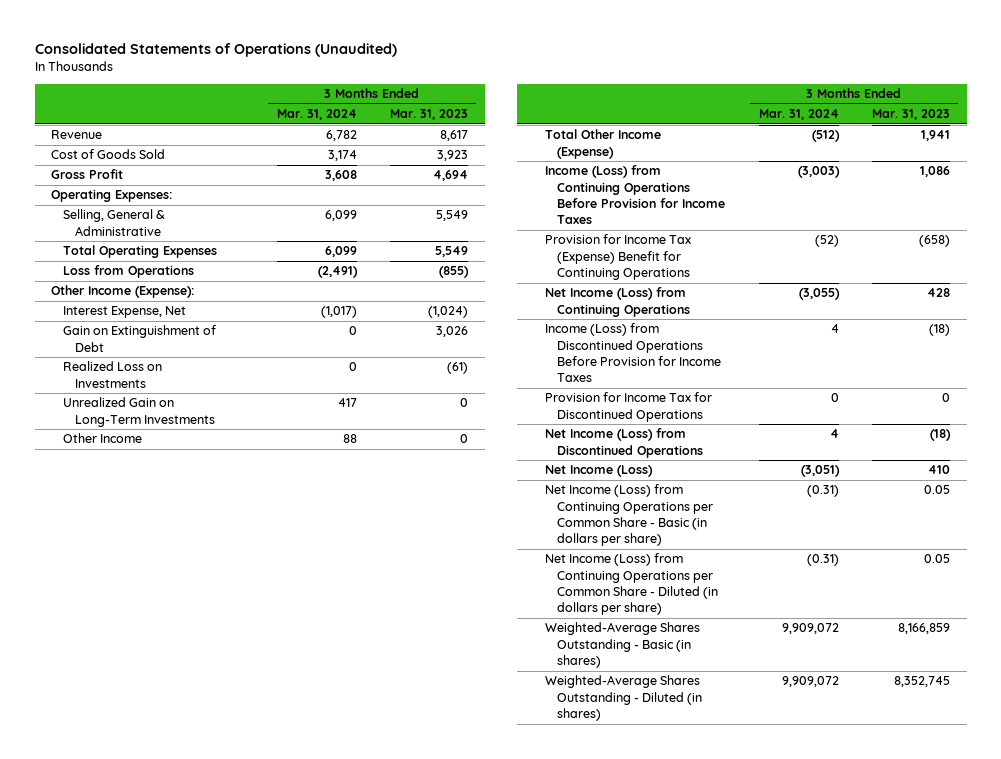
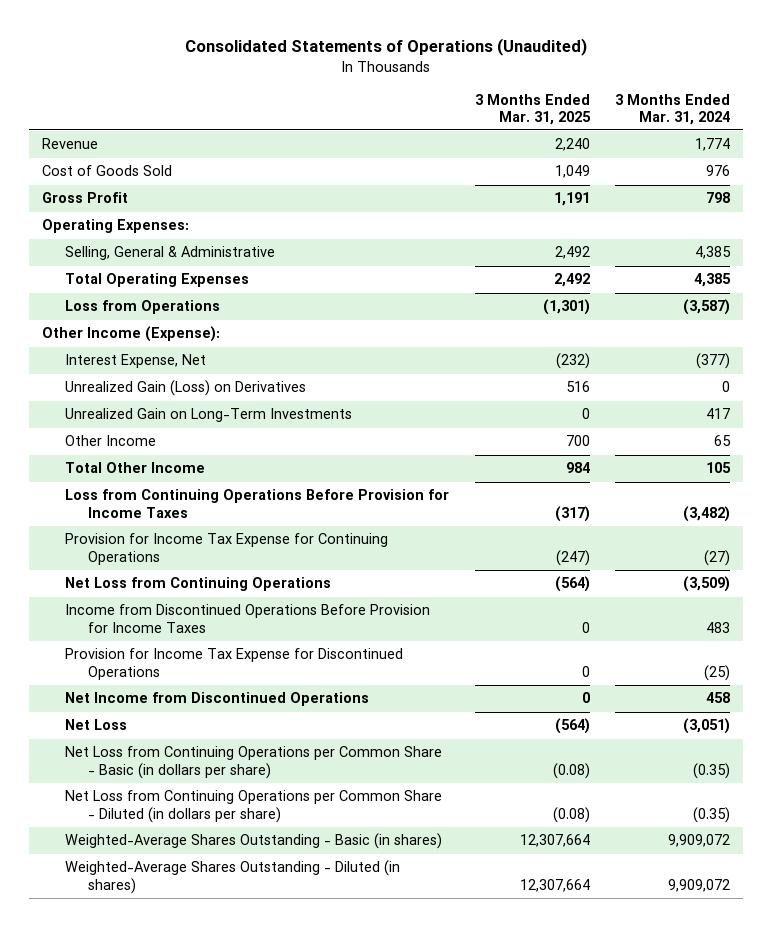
[390,109,469,121] Mar. 31, 2023 -> none
none -> [474,93,591,125] 3 Months Ended Mar. 31, 2025
[325,130,357,142] 6,782 -> [695,138,731,152] 1,774
[327,150,357,162] 3,174 -> [706,165,731,177] 976
[324,170,357,182] 3,608 -> [706,192,731,204] 798
[324,210,357,222] 6,099 -> [695,246,732,260] 4,385
[324,246,357,258] 6,099 -> [694,273,732,288] 4,385
[317,266,358,279] (2,491) -> [683,299,731,316] (3,587)
[63,325,217,352] Gain on Extinguishment of Debt -> none
[63,361,163,388] Realized Loss on Investments -> none
[320,306,357,319] (1,017) -> [696,353,731,370] (377)
none -> [65,380,307,397] Unrealized Gain (Loss) on Derivatives
[342,434,357,444] 88 -> [714,435,732,447] 65
[545,129,662,159] Total Other Income (Expense) -> [65,462,206,474] Total Other Income
[811,130,840,143] (512) -> [706,462,732,474] 105
[545,165,726,225] Income (Loss) from Continuing Operations Before Provision for Income Taxes -> [65,489,450,518] Loss from Continuing Operations Before Provision for Income Taxes
[797,166,840,179] (3,003) -> [683,505,731,522] (3,482)
[545,234,692,281] Provision for Income Tax (Expense) Benefit for Continuing Operations -> [65,533,389,565] Provision for Income Tax Expense for Continuing Operations
[814,235,839,248] (52) -> [704,549,731,566] (27)
[545,287,691,317] Net Income (Loss) from Continuing Operations -> [65,577,332,592] Net Loss from Continuing Operations
[798,288,840,301] (3,055) -> [683,576,731,593] (3,509)
[545,323,722,383] Income (Loss) from Discontinued Operations Before Provision for Income Taxes -> [65,604,431,633] Income from Discontinued Operations Before Provision for Income Taxes
[830,324,839,334] 4 -> [706,621,731,633] 483
[545,392,713,422] Provision for Income Tax for Discontinued Operations -> [65,648,404,680] Provision for Income Tax Expense for Discontinued Operations
[830,393,839,403] 0 -> [704,664,731,681] (25)
[545,428,704,458] Net Income (Loss) from Discontinued Operations -> [65,692,370,707] Net Income from Discontinued Operations
[829,429,839,439] 4 -> [706,692,731,704] 458
[545,465,654,478] Net Income (Loss) -> [65,719,128,731] Net Loss
[545,484,714,547] Net Income (Loss) from Continuing Operations per Common Share - Basic (in dollars per share) -> [65,746,443,779] Net Loss from Continuing Operations per Common Share - Basic (in dollars per share)
[806,485,839,498] (0.31) -> [693,762,731,779] (0.35)
[545,553,719,616] Net Income (Loss) from Continuing Operations per Common Share - Diluted (in dollars per share) -> [65,790,443,823] Net Loss from Continuing Operations per Common Share - Diluted (in dollars per share)
[806,554,839,567] (0.31) -> [693,806,731,823] (0.35)

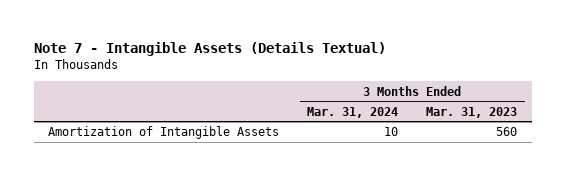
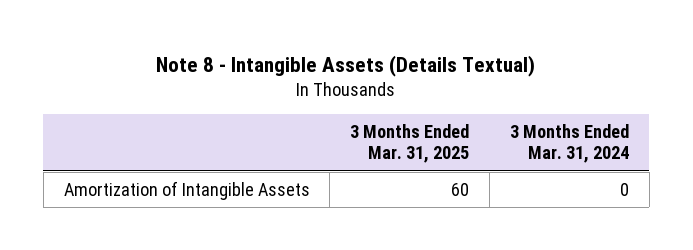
[33,41,386,56] Note 7 - Intangible Assets (Details Textual) -> [156,54,536,77] Note 8 - Intangible Assets (Details Textual)
[426,106,518,118] Mar. 31, 2023 -> none
none -> [350,124,470,164] 3 Months Ended Mar. 31, 2025
[384,127,399,137] 10 -> [619,183,629,197] 0

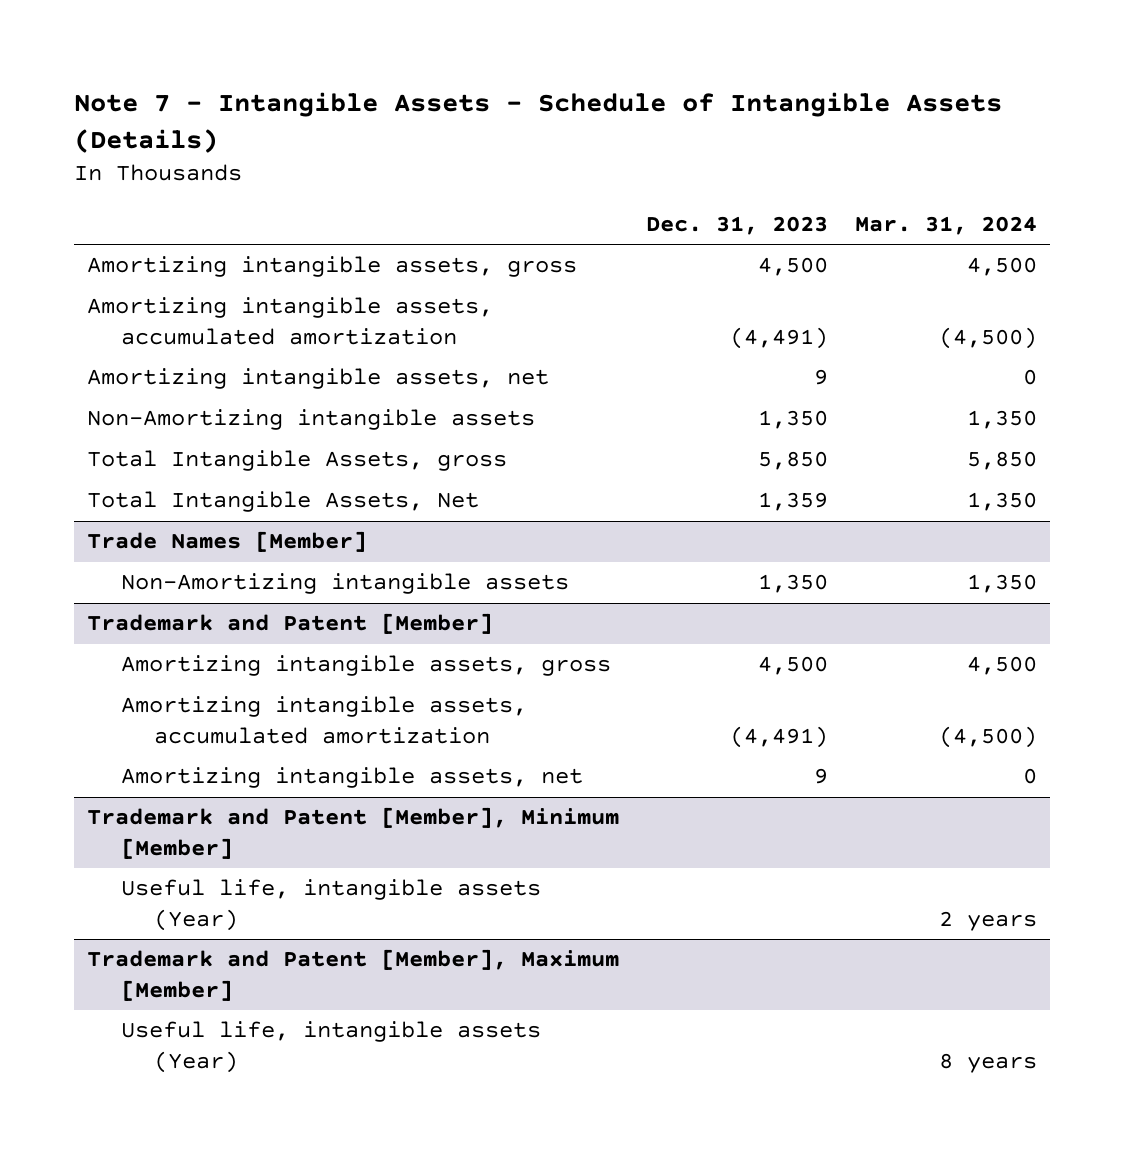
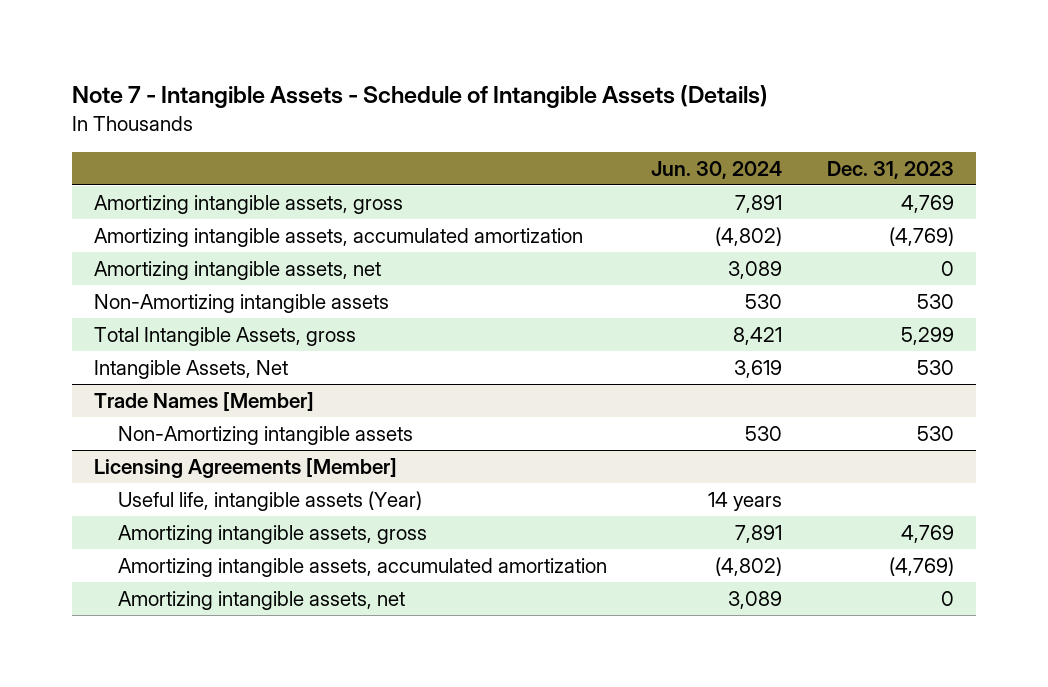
[854,216,1037,236] Mar. 31, 2024 -> none
none -> [651,160,783,179] Jun. 30, 2024
[758,257,829,277] 4,500 -> [900,194,954,213] 4,769
[730,327,829,350] (4,491) -> [888,226,954,246] (4,769)
[814,369,829,386] 9 -> [940,260,954,276] 0
[758,410,829,430] 1,350 -> [916,293,954,309] 530
[758,451,829,471] 5,850 -> [900,326,954,345] 5,299
[87,491,480,513] Total Intangible Assets, Net -> [93,359,288,379] Intangible Assets, Net
[758,492,829,512] 1,359 -> [916,359,954,375] 530
[87,613,494,635] Trademark and Patent [Member] -> none
[120,655,611,677] Amortizing intangible assets, gross -> none
[120,696,527,745] Amortizing intangible assets, accumulated amortization -> none
[120,767,583,789] Amortizing intangible assets, net -> none
[87,807,620,860] Trademark and Patent [Member], Minimum [Member] -> none
[120,879,541,932] Useful life, intangible assets (Year) -> none
[87,949,620,1002] Trademark and Patent [Member], Maximum [Member] -> none
[758,574,829,594] 1,350 -> [916,425,954,441] 530
none -> [93,457,397,478] Licensing Agreements [Member]
none -> [117,524,427,544] Amortizing intangible assets, gross
none -> [117,557,607,577] Amortizing intangible assets, accumulated amortization
none -> [117,590,405,610] Amortizing intangible assets, net

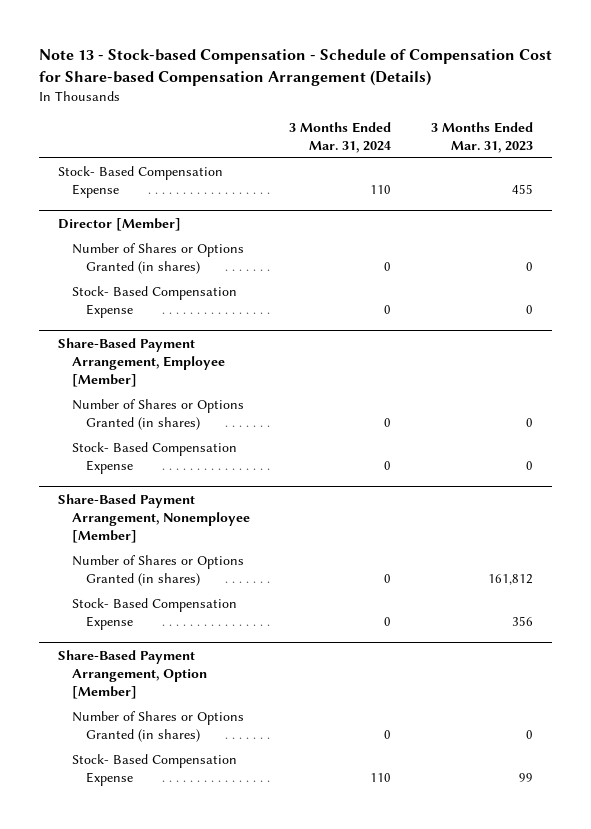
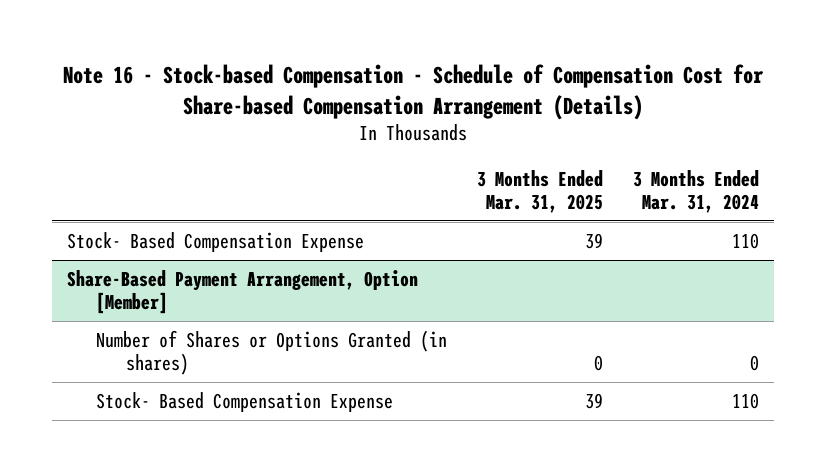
[38,49,552,86] Note 13 - Stock-based Compensation - Schedule of Compensation Cost for Share-based Compensation Arrangement (Details) -> [63,63,765,120] Note 16 - Stock-based Compensation - Schedule of Compensation Cost for Share-based Compensation Arrangement (Details)
[430,121,533,153] 3 Months Ended Mar. 31, 2023 -> none
none -> [477,169,604,214] 3 Months Ended Mar. 31, 2025
[58,218,182,232] Director [Member] -> none
[72,243,245,275] Number of Shares or Options Granted (in shares) -> none
[72,286,238,319] Stock- Based Compensation Expense -> none
[58,338,226,388] Share-Based Payment Arrangement, Employee [Member] -> none
[72,399,245,431] Number of Shares or Options Granted (in shares) -> none
[72,442,238,475] Stock- Based Compensation Expense -> none
[58,494,251,544] Share-Based Payment Arrangement, Nonemployee [Member] -> none
[72,555,245,587] Number of Shares or Options Granted (in shares) -> none
[72,598,238,631] Stock- Based Compensation Expense -> none

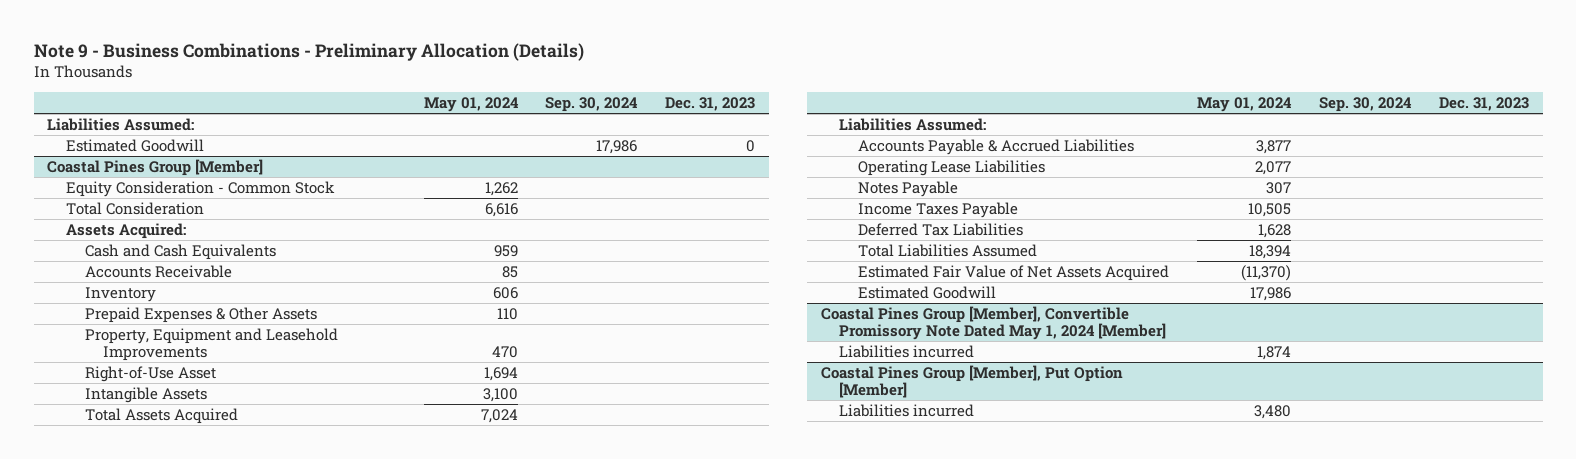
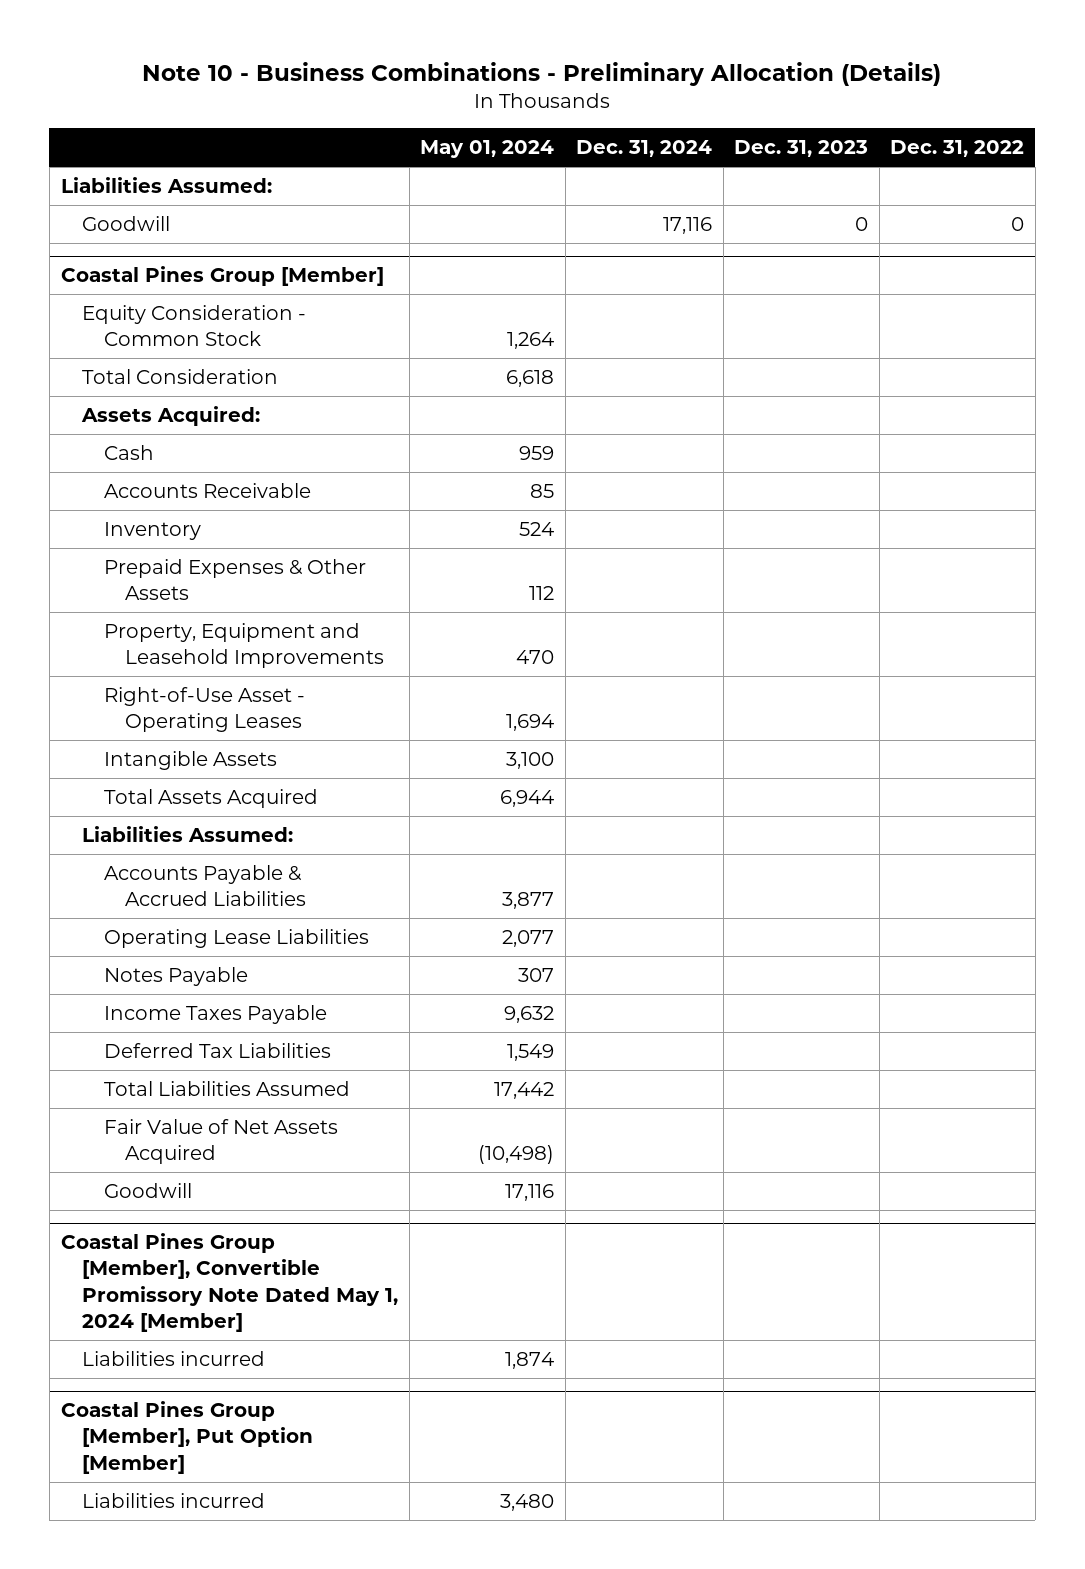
[33,42,584,61] Note 9 - Business Combinations - Preliminary Allocation (Details) -> [142,61,942,86] Note 10 - Business Combinations - Preliminary Allocation (Details)
[545,97,639,113] Sep. 30, 2024 -> none
none -> [576,140,713,158] Dec. 31, 2024
none -> [890,140,1025,158] Dec. 31, 2022
[66,138,205,152] Estimated Goodwill -> [82,216,171,232] Goodwill
[484,181,518,196] 1,262 -> [507,332,555,350] 1,264
[484,202,518,217] 6,616 -> [506,370,555,388] 6,618
[84,243,276,260] Cash and Cash Equivalents -> [103,445,154,461] Cash
[492,286,518,299] 606 -> [519,522,555,537] 524
[496,307,518,320] 110 -> [529,586,555,601] 112
[84,365,216,382] Right-of-Use Asset -> [103,687,305,733] Right-of-Use Asset - Operating Leases
[480,408,518,423] 7,024 -> [500,790,555,808] 6,944
[1247,202,1291,217] 10,505 -> [504,1006,555,1024] 9,632
[1257,223,1291,238] 1,628 -> [507,1044,555,1062] 1,549
[1248,244,1291,259] 18,394 -> [494,1082,555,1100] 17,442
[858,264,1170,281] Estimated Fair Value of Net Assets Acquired -> [103,1119,338,1165] Fair Value of Net Assets Acquired
[1240,264,1291,281] (11,370) -> [478,1145,555,1165] (10,498)
[858,285,997,299] Estimated Goodwill -> [103,1183,192,1199] Goodwill
[1249,286,1291,301] 17,986 -> [505,1184,555,1202] 17,116

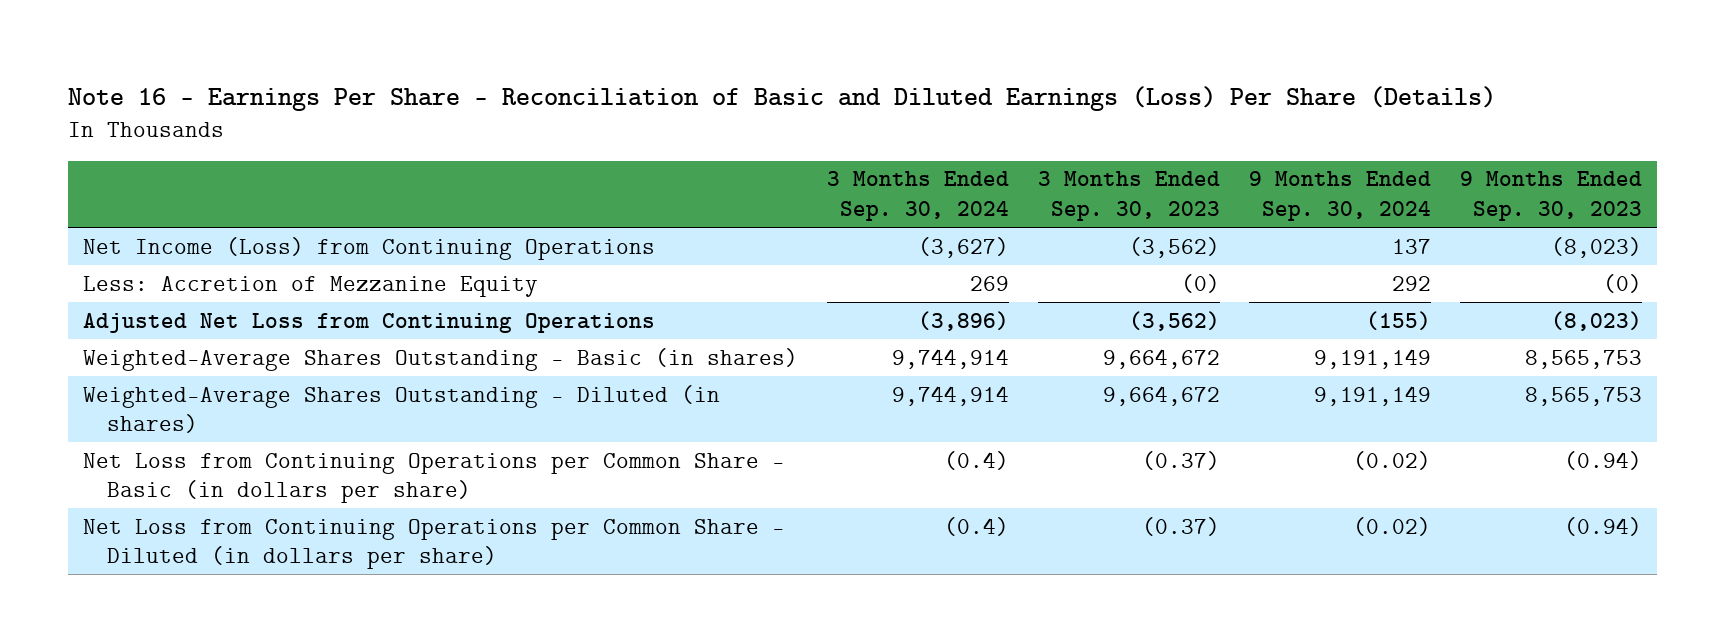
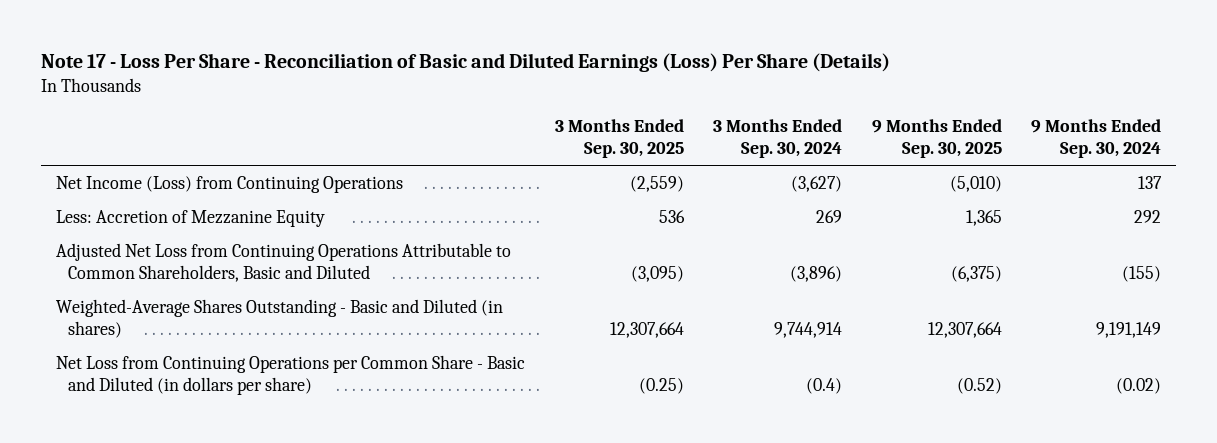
[68,86,1497,112] Note 16 - Earnings Per Share - Reconciliation of Basic and Diluted Earnings (Loss) Per Share (Details) -> [41,53,891,73] Note 17 - Loss Per Share - Reconciliation of Basic and Diluted Earnings (Loss) Per Share (Details)
[1038,171,1221,221] 3 Months Ended Sep. 30, 2023 -> none
[1460,171,1643,221] 9 Months Ended Sep. 30, 2023 -> none
none -> [554,118,684,158] 3 Months Ended Sep. 30, 2025
none -> [871,118,1002,158] 9 Months Ended Sep. 30, 2025
[82,384,720,434] Weighted-Average Shares Outstanding - Diluted (in shares) -> none
[82,518,785,570] Net Loss from Continuing Operations per Common Share - Diluted (in dollars per share) -> none
[82,312,655,333] Adjusted Net Loss from Continuing Operations -> [56,243,512,282] Adjusted Net Loss from Continuing Operations Attributable to Common Shareholders, Basic and Diluted
[82,347,798,371] Weighted-Average Shares Outstanding - Basic (in shares) -> [56,299,504,338] Weighted-Average Shares Outstanding - Basic and Diluted (in shares)
[82,452,785,504] Net Loss from Continuing Operations per Common Share - Basic (in dollars per share) -> [56,355,526,395] Net Loss from Continuing Operations per Common Share - Basic and Diluted (in dollars per share)

